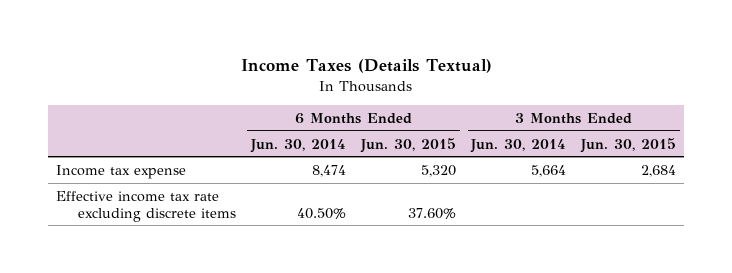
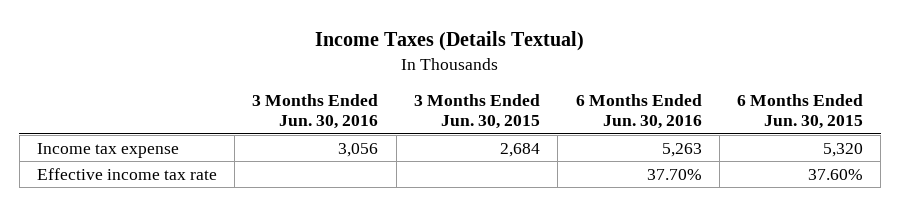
[250,138,347,153] Jun. 30, 2014 -> none
[470,138,567,153] Jun. 30, 2014 -> none
none -> [252,93,379,130] 3 Months Ended Jun. 30, 2016
none -> [575,93,702,130] 6 Months Ended Jun. 30, 2016
[55,190,236,222] Effective income tax rate excluding discrete items -> [36,167,217,180] Effective income tax rate

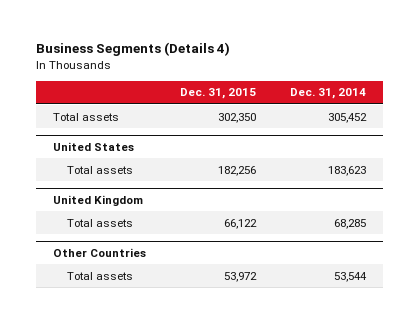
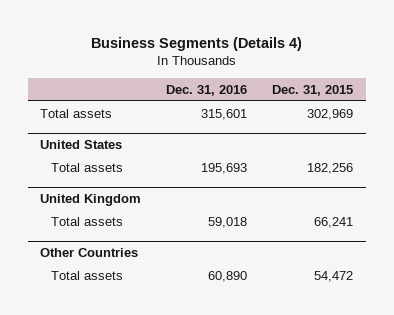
[290,88,367,100] Dec. 31, 2014 -> none
none -> [166,84,248,96] Dec. 31, 2016
[217,112,256,123] 302,350 -> [307,108,354,120] 302,969
[223,218,257,229] 66,122 -> [314,216,354,228] 66,241
[223,271,257,282] 53,972 -> [314,270,354,282] 54,472

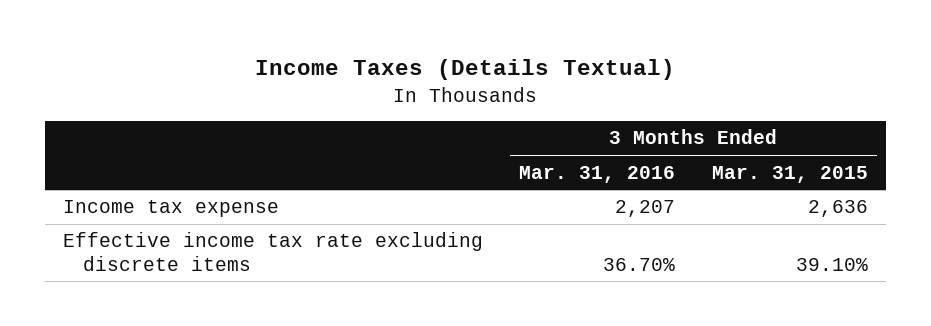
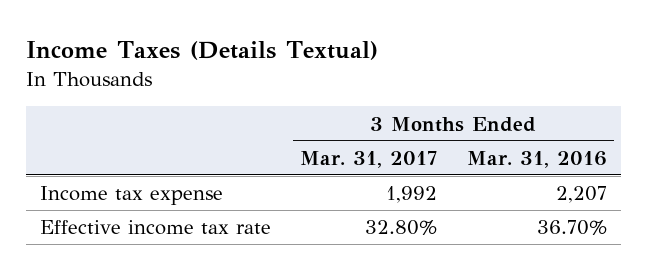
[711,165,868,183] Mar. 31, 2015 -> none
none -> [300,150,438,168] Mar. 31, 2017
[63,232,484,271] Effective income tax rate excluding discrete items -> [40,220,272,236] Effective income tax rate

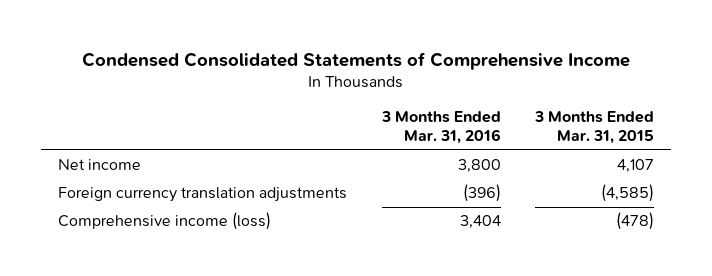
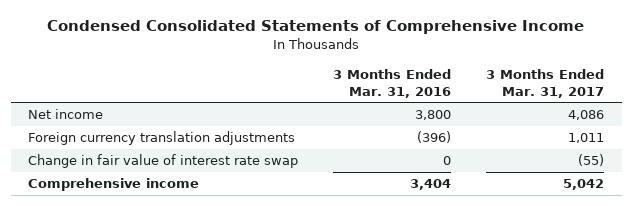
[534,111,655,145] 3 Months Ended Mar. 31, 2015 -> none
none -> [486,68,605,98] 3 Months Ended Mar. 31, 2017
none -> [28,154,299,169] Change in fair value of interest rate swap
[58,212,272,231] Comprehensive income (loss) -> [28,178,200,192] Comprehensive income

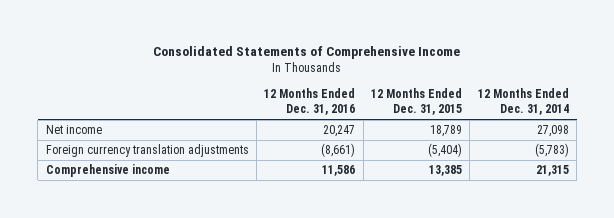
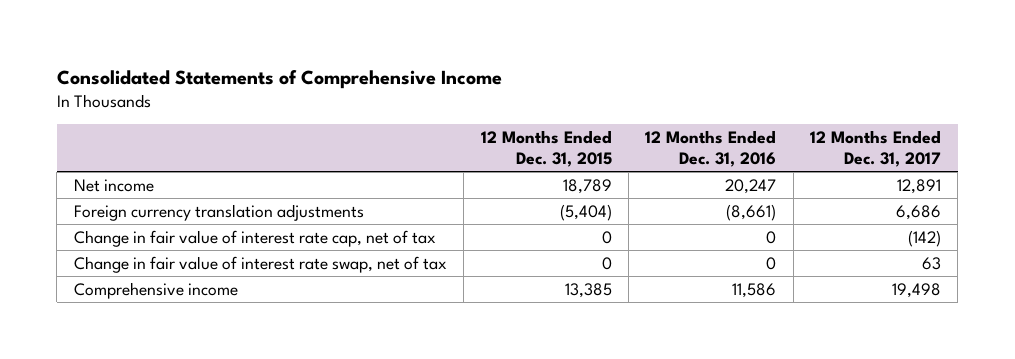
[477,88,569,116] 12 Months Ended Dec. 31, 2014 -> none
none -> [810,130,942,168] 12 Months Ended Dec. 31, 2017
none -> [73,229,436,247] Change in fair value of interest rate cap, net of tax
none -> [73,255,447,273] Change in fair value of interest rate swap, net of tax

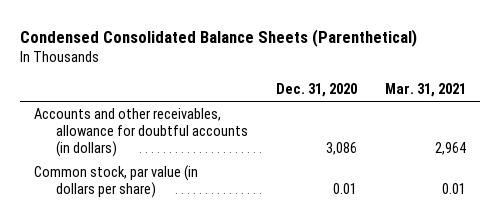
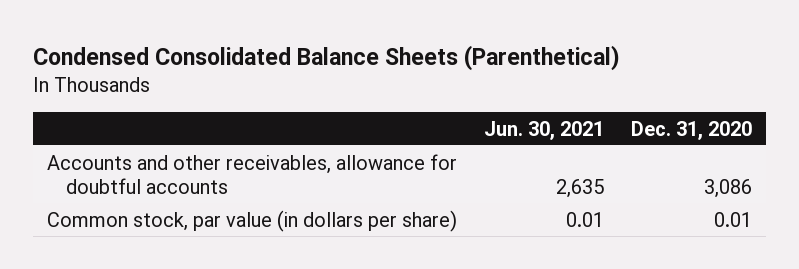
[385,83,467,98] Mar. 31, 2021 -> none
none -> [483,120,604,140] Jun. 30, 2021
[34,108,248,158] Accounts and other receivables, allowance for doubtful accounts (in dollars) -> [46,153,457,194] Accounts and other receivables, allowance for doubtful accounts

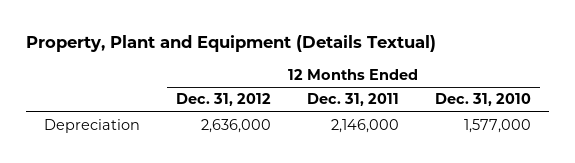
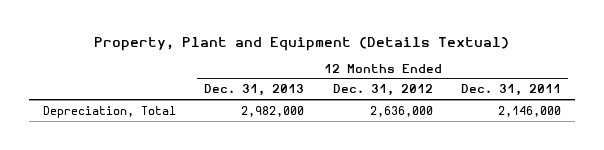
[434,93,531,107] Dec. 31, 2010 -> none
none -> [204,84,305,97] Dec. 31, 2013
[44,119,141,134] Depreciation -> [43,105,177,118] Depreciation, Total

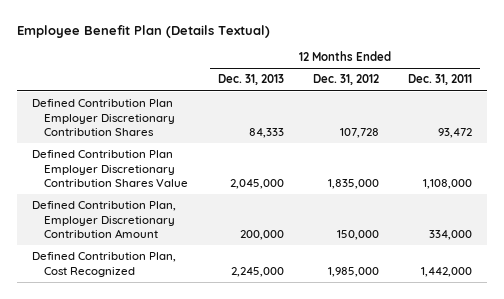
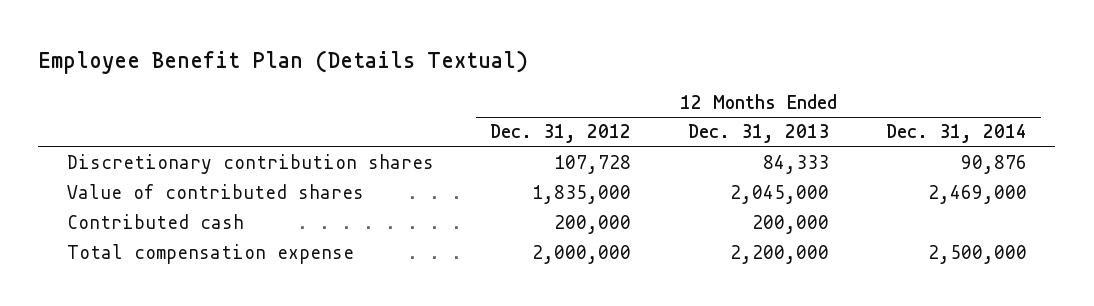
[408,74,473,86] Dec. 31, 2011 -> none
none -> [885,124,1027,144] Dec. 31, 2014
[31,201,176,239] Defined Contribution Plan, Employer Discretionary Contribution Amount -> none
[31,252,176,277] Defined Contribution Plan, Cost Recognized -> none
[31,99,176,137] Defined Contribution Plan Employer Discretionary Contribution Shares -> [66,154,434,175] Discretionary contribution shares
[31,150,189,188] Defined Contribution Plan Employer Discretionary Contribution Shares Value -> [66,184,364,200] Value of contributed shares
none -> [66,214,244,230] Contributed cash
none -> [66,244,354,265] Total compensation expense

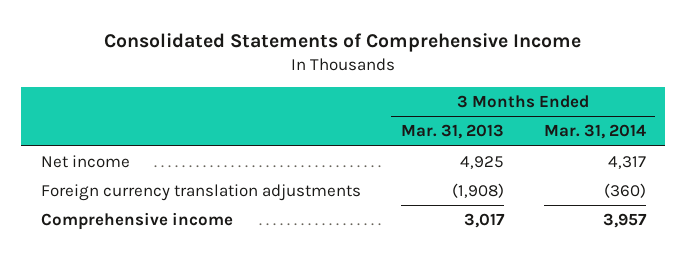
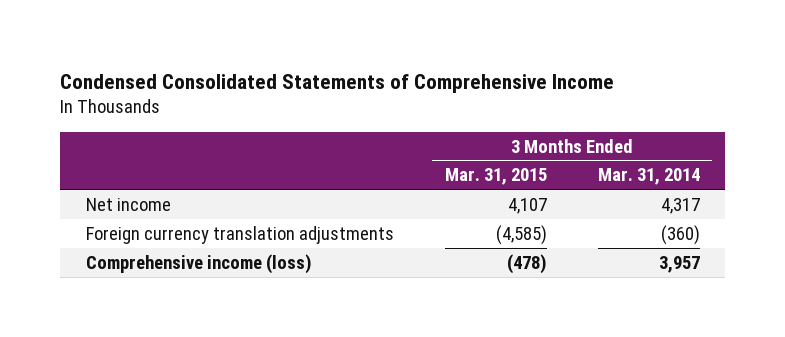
[104,33,582,53] Consolidated Statements of Comprehensive Income -> [60,73,615,93] Condensed Consolidated Statements of Comprehensive Income
[400,124,504,140] Mar. 31, 2013 -> none
none -> [444,168,547,186] Mar. 31, 2015
[41,212,234,231] Comprehensive income -> [85,253,312,274] Comprehensive income (loss)

